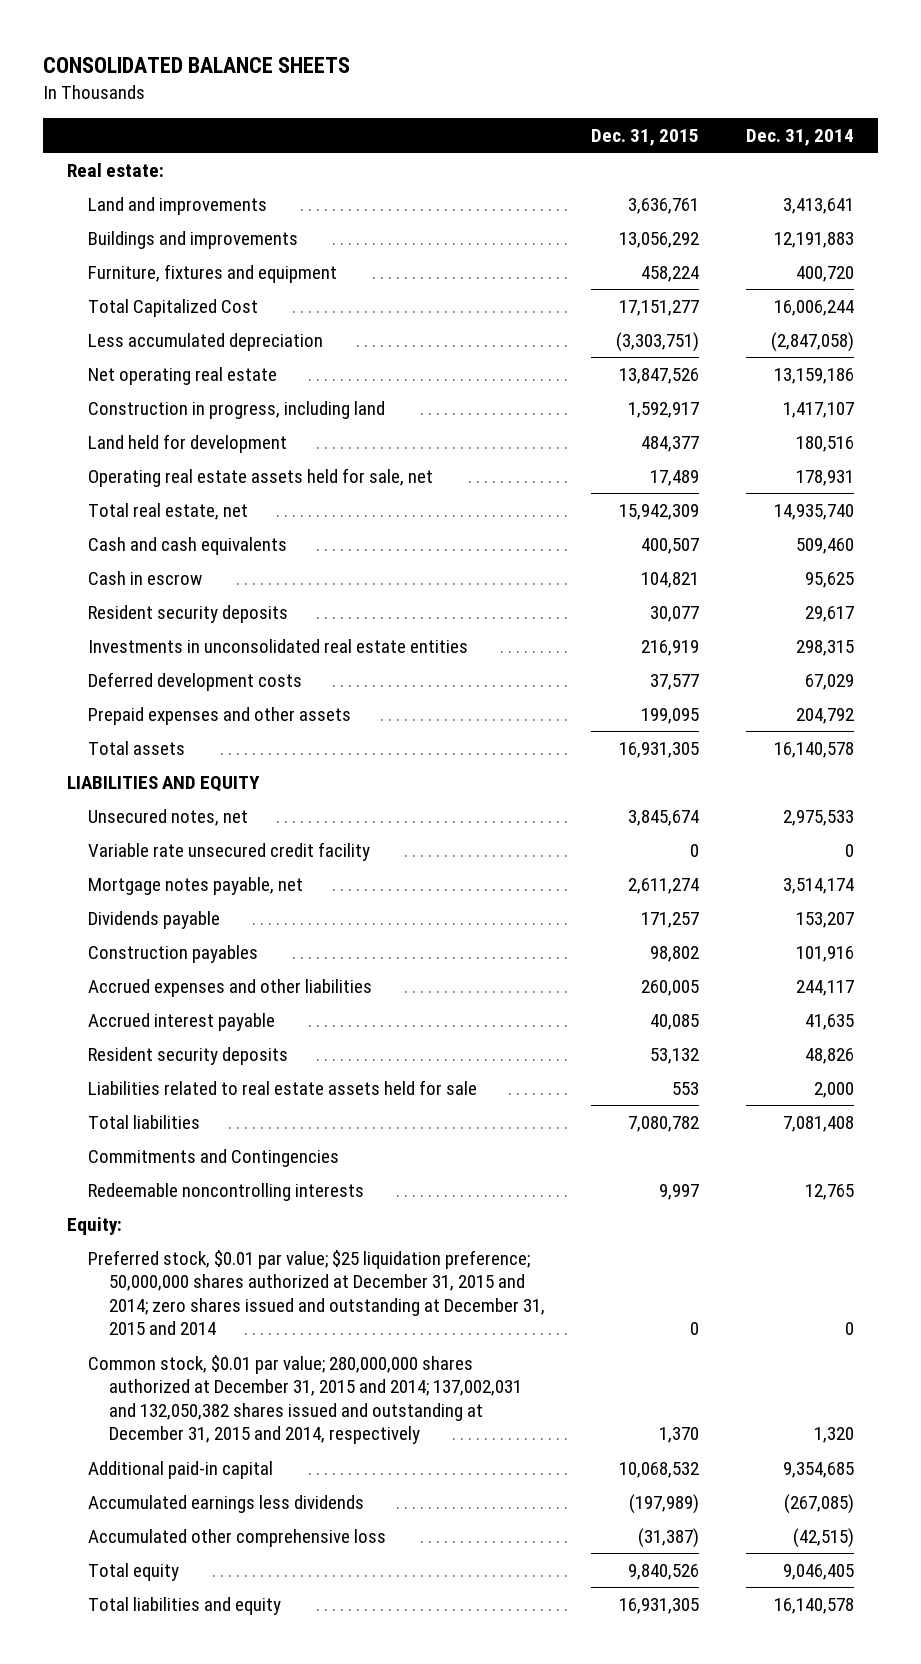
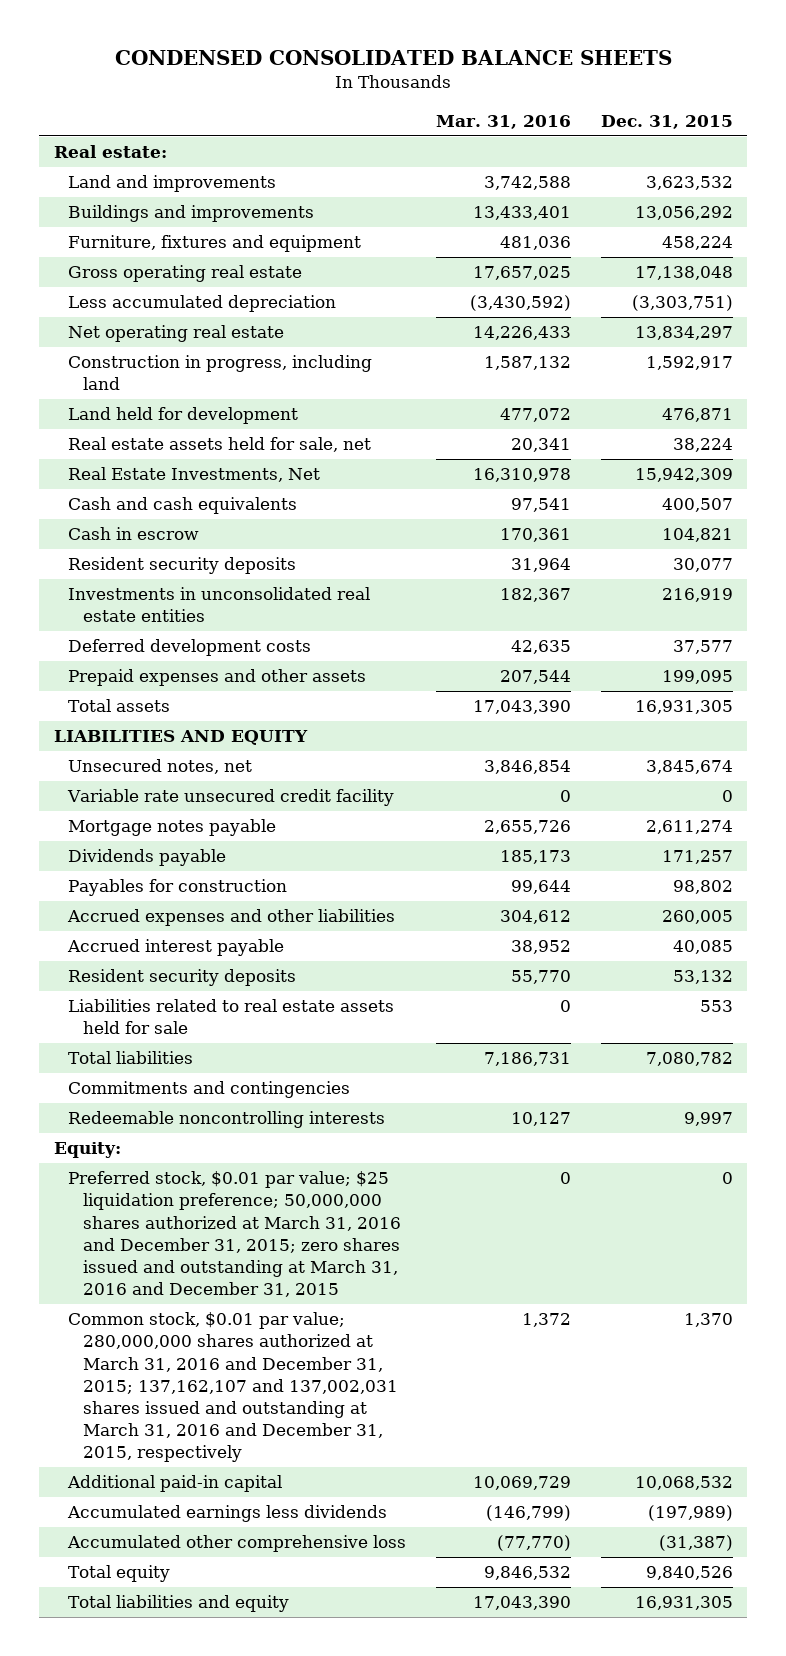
[43,56,351,73] CONSOLIDATED BALANCE SHEETS -> [115,50,673,66] CONDENSED CONSOLIDATED BALANCE SHEETS
[746,128,855,146] Dec. 31, 2014 -> none
none -> [436,114,572,129] Mar. 31, 2016
[628,197,700,214] 3,636,761 -> [645,176,733,191] 3,623,532
[87,298,258,317] Total Capitalized Cost -> none
none -> [68,265,303,283] Gross operating real estate
[619,367,700,384] 13,847,526 -> [634,326,733,341] 13,834,297
[641,435,700,452] 484,377 -> [661,408,733,423] 476,871
[87,467,433,487] Operating real estate assets held for sale, net -> [68,437,372,453] Real estate assets held for sale, net
[650,469,700,486] 17,489 -> [672,438,733,453] 38,224
[87,502,248,520] Total real estate, net -> [68,467,321,483] Real Estate Investments, Net
[87,876,303,895] Mortgage notes payable, net -> [68,819,277,837] Mortgage notes payable
[87,944,258,963] Construction payables -> [68,879,288,897] Payables for construction
[87,1148,339,1167] Commitments and Contingencies -> [68,1081,351,1099] Commitments and contingencies
[87,1249,545,1336] Preferred stock, $0.01 par value; $25 liquidation preference; 50,000,000 shares authorized at December 31, 2015 and 2014; zero shares issued and outstanding at December 31, 2015 and 2014 -> [68,1171,402,1297] Preferred stock, $0.01 par value; $25 liquidation preference; 50,000,000 shares authorized at March 31, 2016 and December 31, 2015; zero shares issued and outstanding at March 31, 2016 and December 31, 2015
[87,1354,522,1445] Common stock, $0.01 par value; 280,000,000 shares authorized at December 31, 2015 and 2014; 137,002,031 and 132,050,382 shares issued and outstanding at December 31, 2015 and 2014, respectively -> [68,1312,399,1462] Common stock, $0.01 par value; 280,000,000 shares authorized at March 31, 2016 and December 31, 2015; 137,162,107 and 137,002,031 shares issued and outstanding at March 31, 2016 and December 31, 2015, respectively

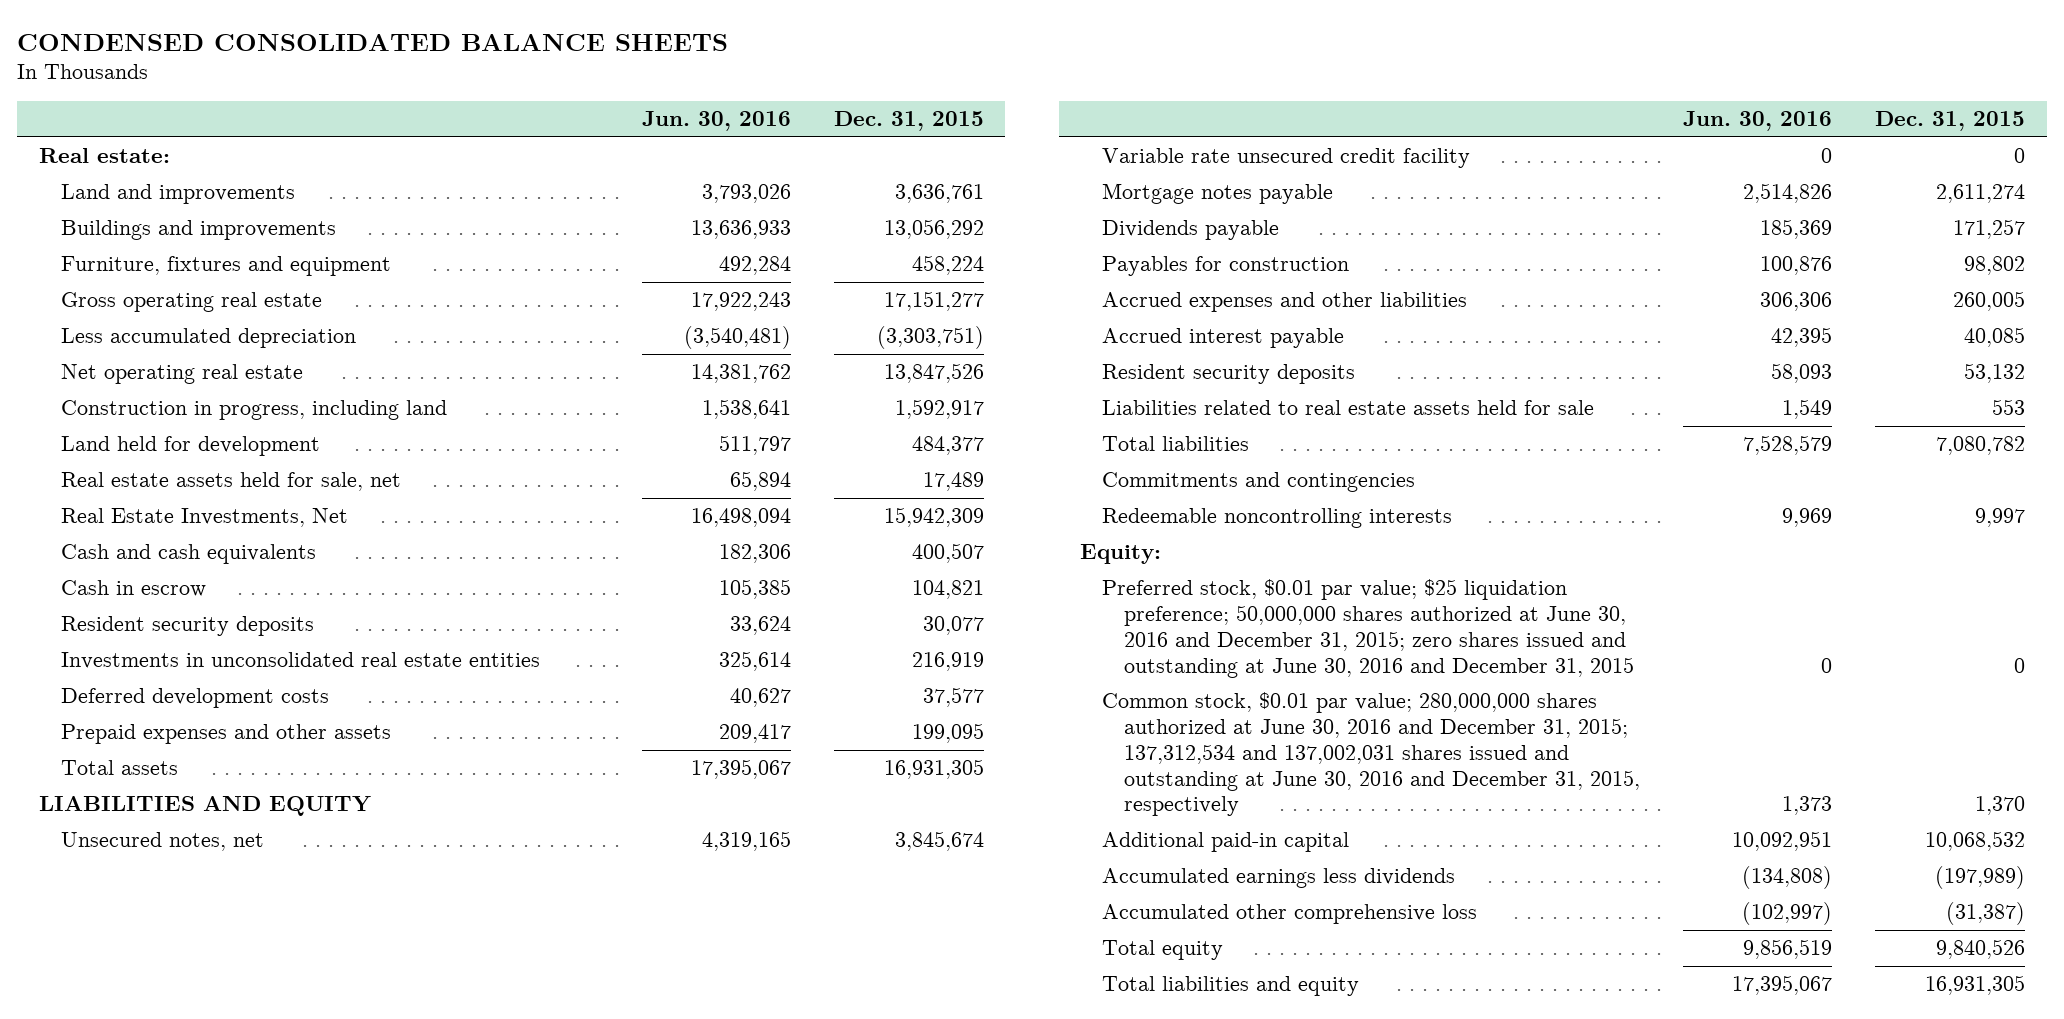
[436,114,572,129] Mar. 31, 2016 -> none
none -> [641,111,791,132] Jun. 30, 2016
[645,176,733,191] 3,623,532 -> [894,184,984,204] 3,636,761
[634,266,733,281] 17,138,048 -> [883,291,984,312] 17,151,277
[634,326,733,341] 13,834,297 -> [883,363,984,384] 13,847,526
[661,408,733,423] 476,871 -> [911,436,984,456] 484,377
[672,438,733,453] 38,224 -> [922,472,984,492] 17,489
[68,1171,402,1297] Preferred stock, $0.01 par value; $25 liquidation preference; 50,000,000 shares authorized at March 31, 2016 and December 31, 2015; zero shares issued and outstanding at March 31, 2016 and December 31, 2015 -> [1102,579,1635,678] Preferred stock, $0.01 par value; $25 liquidation preference; 50,000,000 shares authorized at June 30, 2016 and December 31, 2015; zero shares issued and outstanding at June 30, 2016 and December 31, 2015
[68,1312,399,1462] Common stock, $0.01 par value; 280,000,000 shares authorized at March 31, 2016 and December 31, 2015; 137,162,107 and 137,002,031 shares issued and outstanding at March 31, 2016 and December 31, 2015, respectively -> [1102,692,1641,817] Common stock, $0.01 par value; 280,000,000 shares authorized at June 30, 2016 and December 31, 2015; 137,312,534 and 137,002,031 shares issued and outstanding at June 30, 2016 and December 31, 2015, respectively

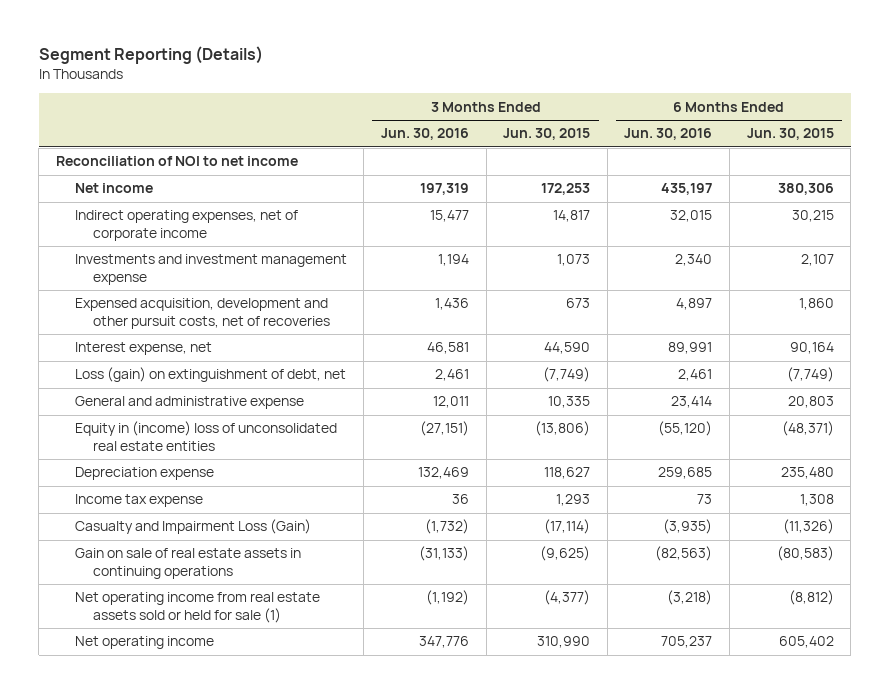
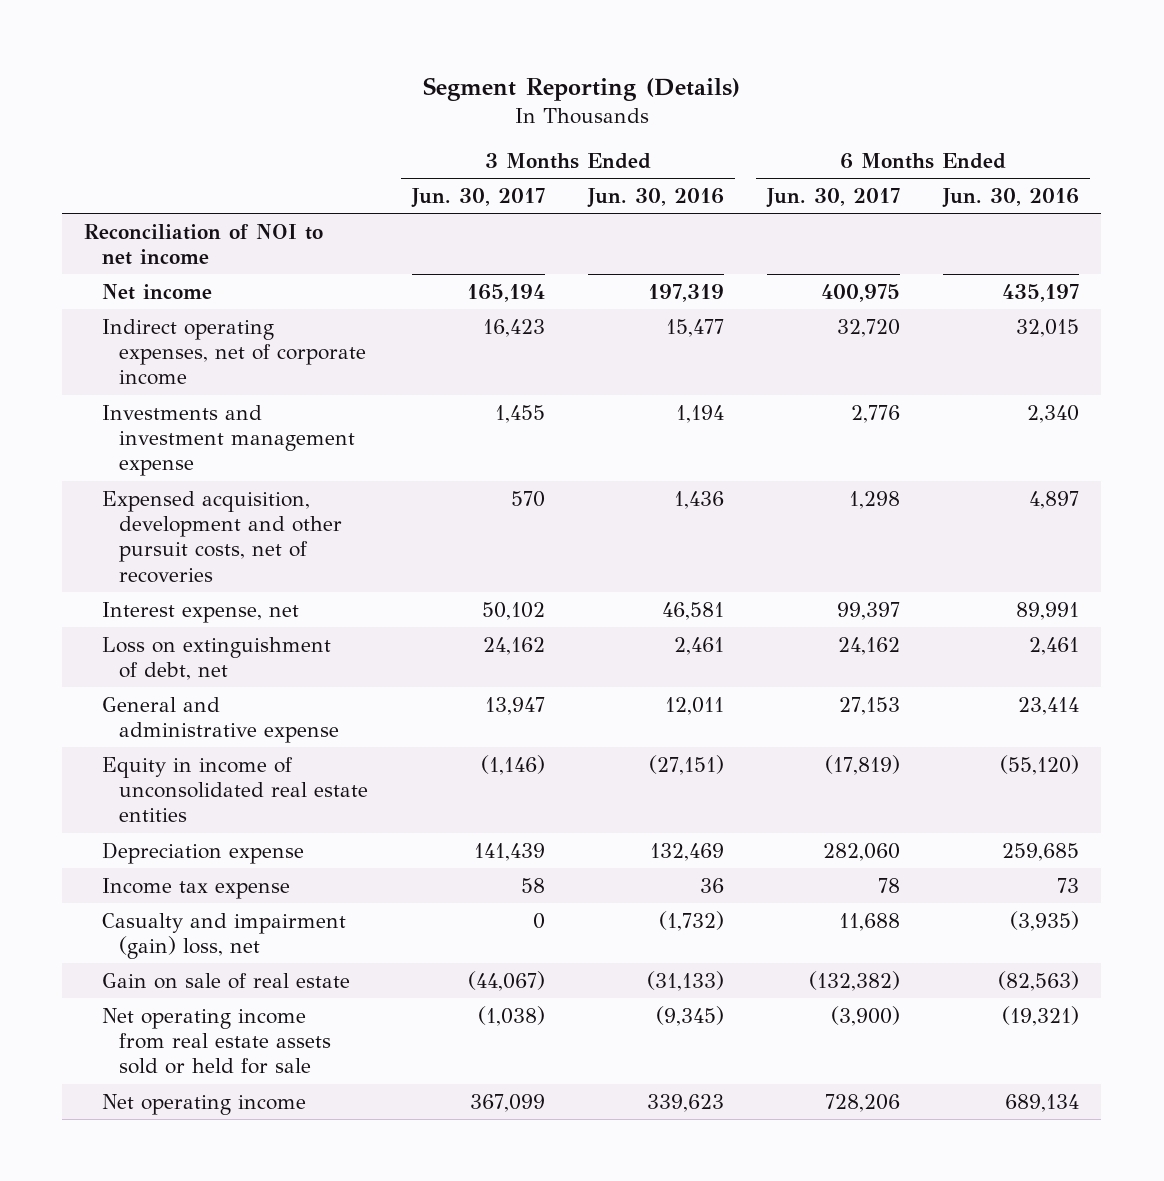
[503,128,591,141] Jun. 30, 2015 -> none
[746,128,834,141] Jun. 30, 2015 -> none
none -> [410,187,545,208] Jun. 30, 2017
none -> [766,187,901,208] Jun. 30, 2017
[74,367,346,383] Loss (gain) on extinguishment of debt, net -> [101,636,331,680] Loss on extinguishment of debt, net
[74,421,337,451] Equity in (income) loss of unconsolidated real estate entities -> [101,756,369,823] Equity in income of unconsolidated real estate entities
[74,519,311,535] Casualty and Impairment Loss (Gain) -> [101,912,346,959] Casualty and impairment (gain) loss, net
[74,548,301,579] Gain on sale of real estate assets in continuing operations -> [101,972,350,989] Gain on sale of real estate
[74,592,320,623] Net operating income from real estate assets sold or held for sale (1) -> [101,1007,332,1075] Net operating income from real estate assets sold or held for sale
[425,590,469,606] (1,192) -> [655,1005,724,1026] (9,345)
[667,590,713,606] (3,218) -> [1002,1005,1080,1026] (19,321)
[418,636,469,649] 347,776 -> [646,1093,724,1112] 339,623
[661,636,713,649] 705,237 -> [1005,1093,1080,1112] 689,134

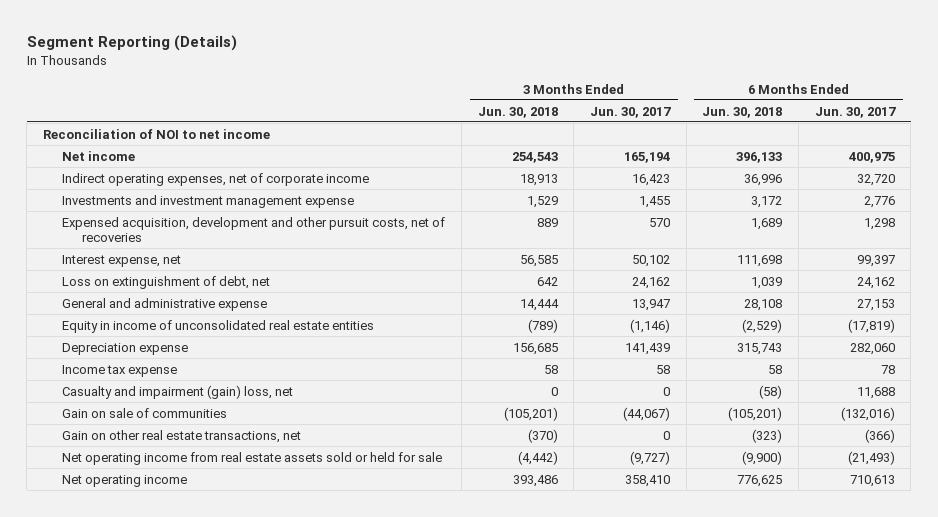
[586,187,724,208] Jun. 30, 2016 -> none
[942,187,1080,208] Jun. 30, 2016 -> none
none -> [477,106,558,118] Jun. 30, 2018
none -> [702,106,783,118] Jun. 30, 2018
[101,972,350,989] Gain on sale of real estate -> [62,407,228,418] Gain on sale of communities
[809,970,901,991] (132,382) -> [840,406,895,421] (132,016)
none -> [62,429,302,443] Gain on other real estate transactions, net
[477,1005,545,1026] (1,038) -> [630,450,671,465] (9,727)
[831,1005,901,1026] (3,900) -> [847,450,895,465] (21,493)
[469,1093,545,1112] 367,099 -> [625,474,671,487] 358,410
[825,1093,901,1112] 728,206 -> [849,474,895,487] 710,613

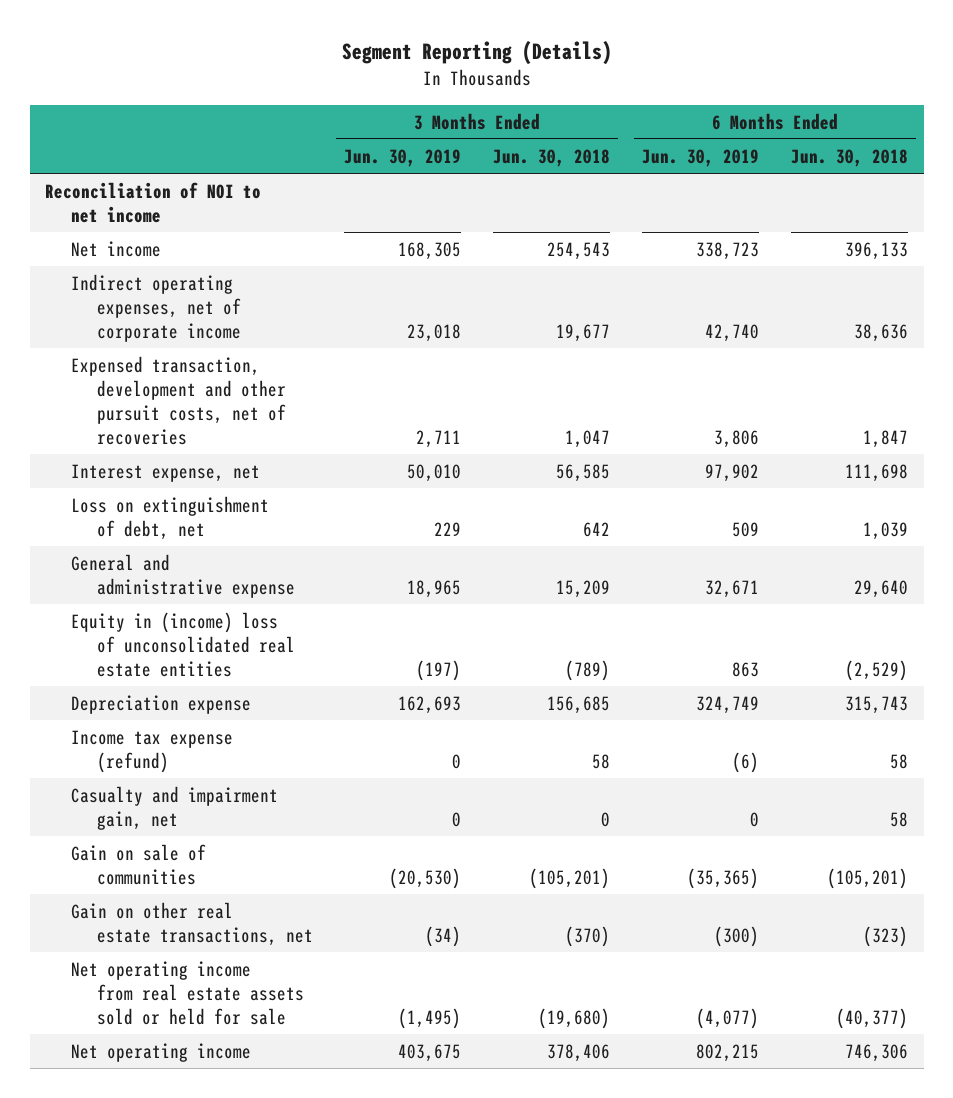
[590,106,672,118] Jun. 30, 2017 -> none
[814,106,896,118] Jun. 30, 2017 -> none
none -> [344,148,462,167] Jun. 30, 2019
none -> [642,148,760,167] Jun. 30, 2019
[62,194,355,208] Investments and investment management expense -> none
[519,173,558,186] 18,913 -> [556,324,611,343] 19,677
[744,173,783,186] 36,996 -> [853,324,908,343] 38,636
[62,216,446,242] Expensed acquisition, development and other pursuit costs, net of recoveries -> [71,355,286,446] Expensed transaction, development and other pursuit costs, net of recoveries
[536,217,558,227] 889 -> [565,430,611,449] 1,047
[751,217,783,230] 1,689 -> [862,430,908,449] 1,847
[519,298,559,311] 14,444 -> [556,579,611,598] 15,209
[744,298,783,311] 28,108 -> [853,579,908,598] 29,640
[62,319,375,333] Equity in income of unconsolidated real estate entities -> [71,611,295,678] Equity in (income) loss of unconsolidated real estate entities
[62,364,178,377] Income tax expense -> [71,729,234,773] Income tax expense (refund)
[62,384,294,399] Casualty and impairment (gain) loss, net -> [71,785,279,830] Casualty and impairment gain, net
[759,384,783,399] (58) -> [889,811,908,827] 58
[517,450,558,465] (4,442) -> [538,1008,611,1030] (19,680)
[742,450,783,465] (9,900) -> [835,1008,908,1030] (40,377)
[512,474,558,487] 393,486 -> [547,1043,611,1062] 378,406
[737,474,783,487] 776,625 -> [844,1043,908,1062] 746,306

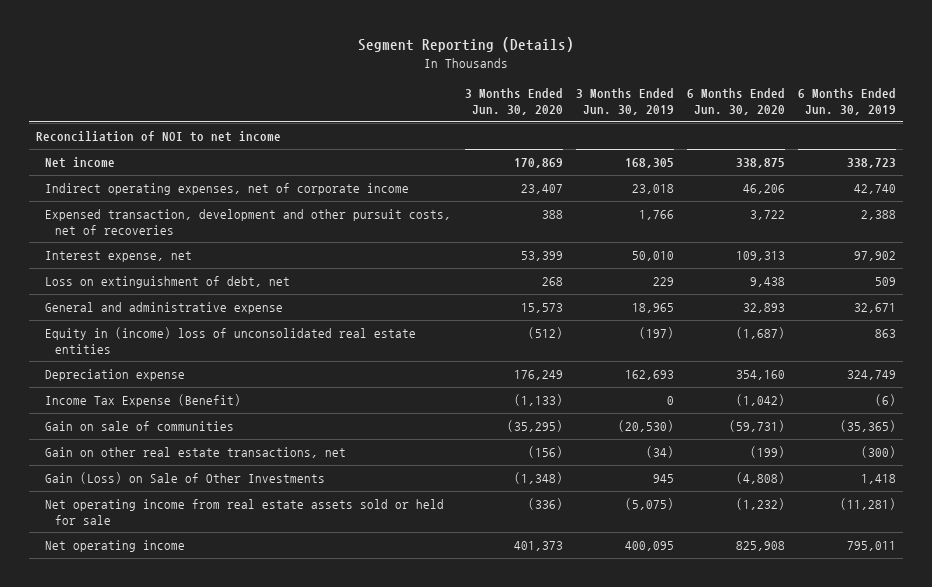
[493,148,611,167] Jun. 30, 2018 -> none
[790,148,908,167] Jun. 30, 2018 -> none
none -> [464,88,563,115] 3 Months Ended Jun. 30, 2020
none -> [687,88,786,115] 6 Months Ended Jun. 30, 2020
[416,430,462,449] 2,711 -> [638,209,674,220] 1,766
[714,430,760,449] 3,806 -> [861,209,897,220] 2,388
[71,785,279,830] Casualty and impairment gain, net -> none
[71,729,234,773] Income tax expense (refund) -> [45,393,242,407] Income Tax Expense (Benefit)
none -> [45,471,326,484] Gain (Loss) on Sale of Other Investments
[398,1008,462,1030] (1,495) -> [624,497,674,510] (5,075)
[696,1008,760,1030] (4,077) -> [840,497,897,510] (11,281)
[398,1043,462,1062] 403,675 -> [624,540,674,551] 400,095
[696,1043,760,1062] 802,215 -> [847,540,897,551] 795,011

